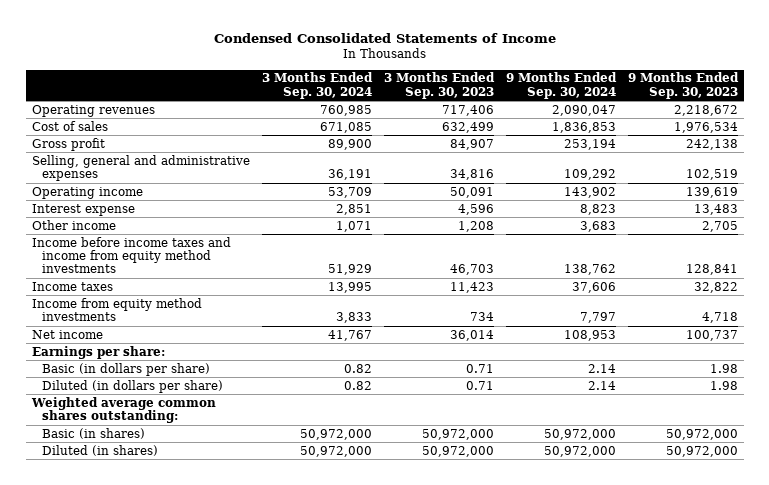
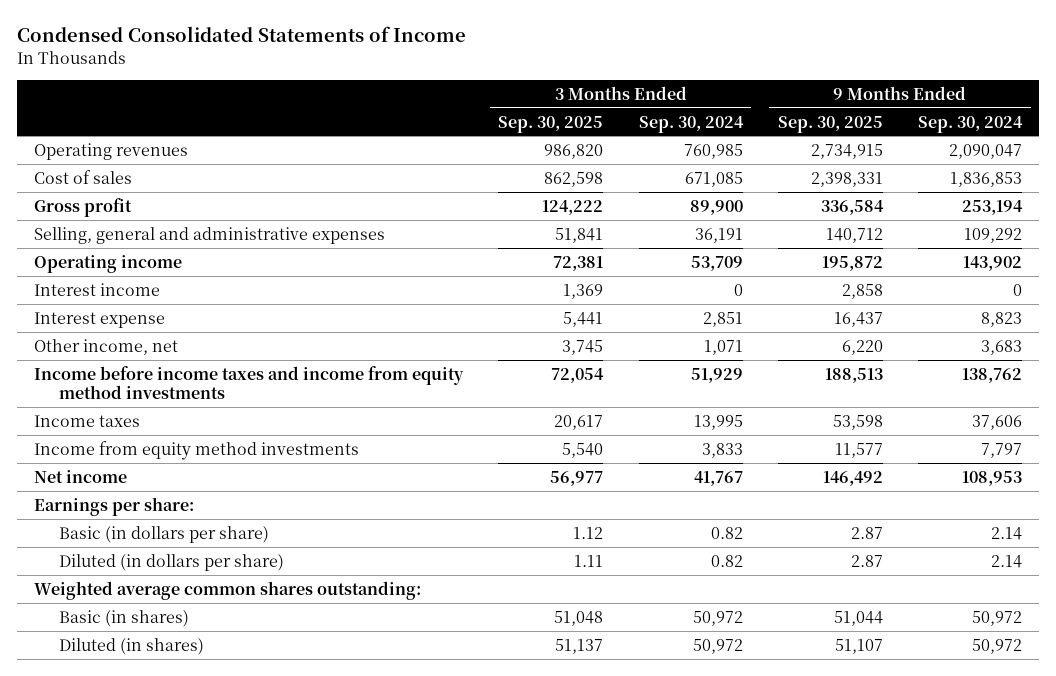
[383,72,495,99] 3 Months Ended Sep. 30, 2023 -> none
[627,72,739,99] 9 Months Ended Sep. 30, 2023 -> none
none -> [498,115,604,133] Sep. 30, 2025
none -> [777,115,883,133] Sep. 30, 2025
none -> [34,282,161,296] Interest income
[31,219,116,230] Other income -> [34,338,179,355] Other income, net
[299,428,372,440] 50,972,000 -> [692,610,743,626] 50,972
[543,428,616,440] 50,972,000 -> [971,610,1022,626] 50,972
[299,445,372,457] 50,972,000 -> [692,638,743,654] 50,972
[543,445,616,457] 50,972,000 -> [971,638,1022,654] 50,972

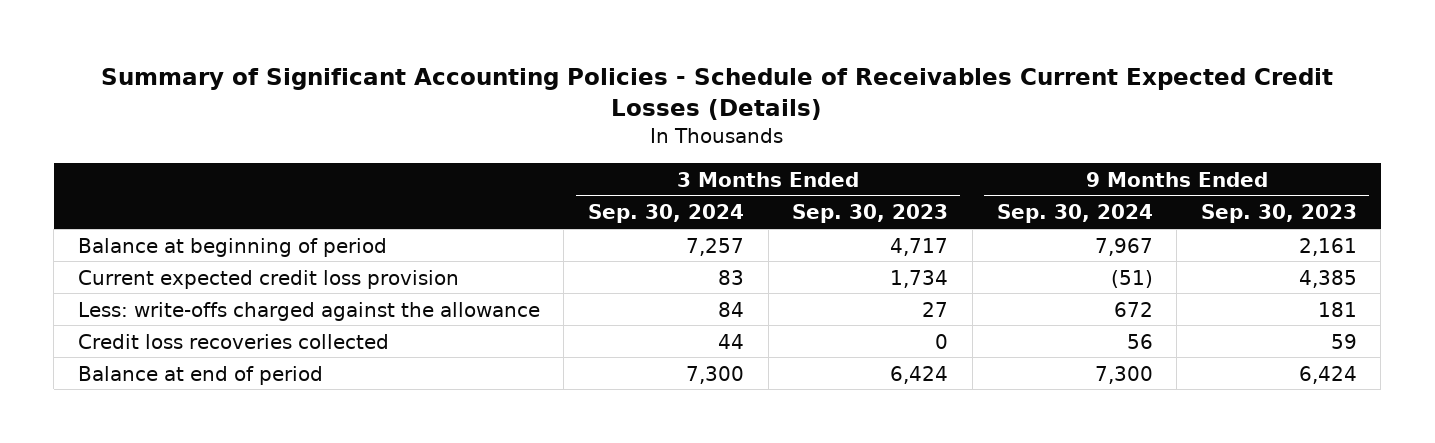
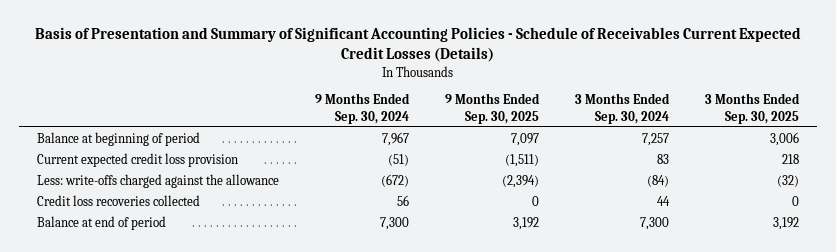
[101,67,1334,121] Summary of Significant Accounting Policies - Schedule of Receivables Current Expected Credit Losses (Details) -> [34,27,801,63] Basis of Presentation and Summary of Significant Accounting Policies - Schedule of Receivables Current Expected Credit Losses (Details)
[792,204,949,224] Sep. 30, 2023 -> none
[1200,204,1357,224] Sep. 30, 2023 -> none
none -> [444,93,540,124] 9 Months Ended Sep. 30, 2025
none -> [704,93,800,124] 3 Months Ended Sep. 30, 2025
[718,301,745,317] 84 -> [646,174,669,187] (84)
[1113,301,1153,317] 672 -> [381,173,410,187] (672)

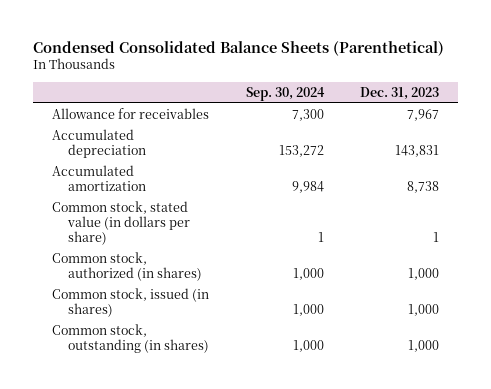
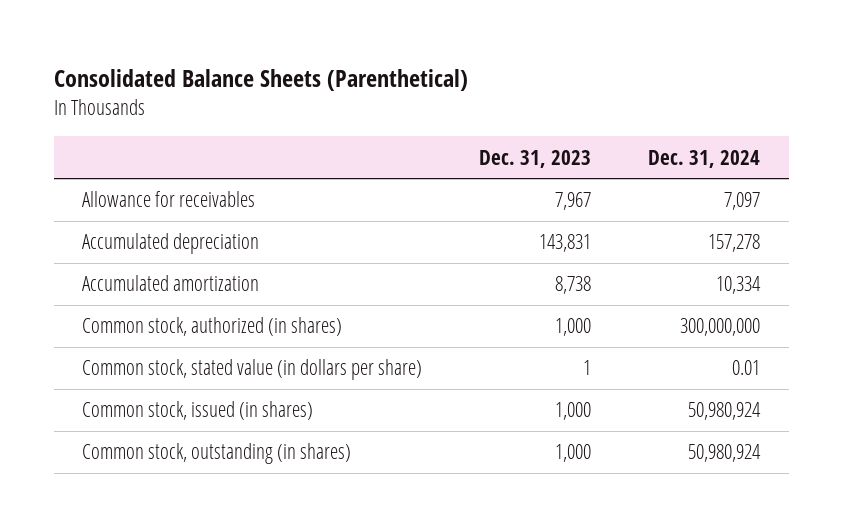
[33,40,445,56] Condensed Consolidated Balance Sheets (Parenthetical) -> [53,68,468,91] Consolidated Balance Sheets (Parenthetical)
[245,86,325,101] Sep. 30, 2024 -> none
none -> [648,149,761,168] Dec. 31, 2024
[51,200,190,245] Common stock, stated value (in dollars per share) -> [82,359,423,381] Common stock, stated value (in dollars per share)

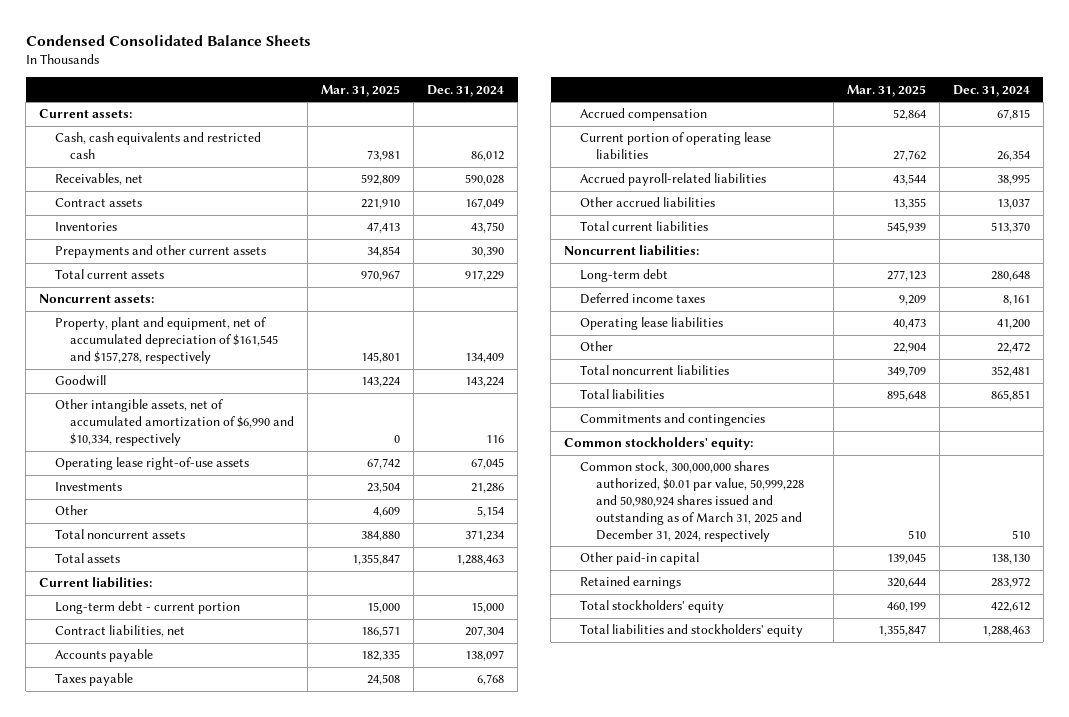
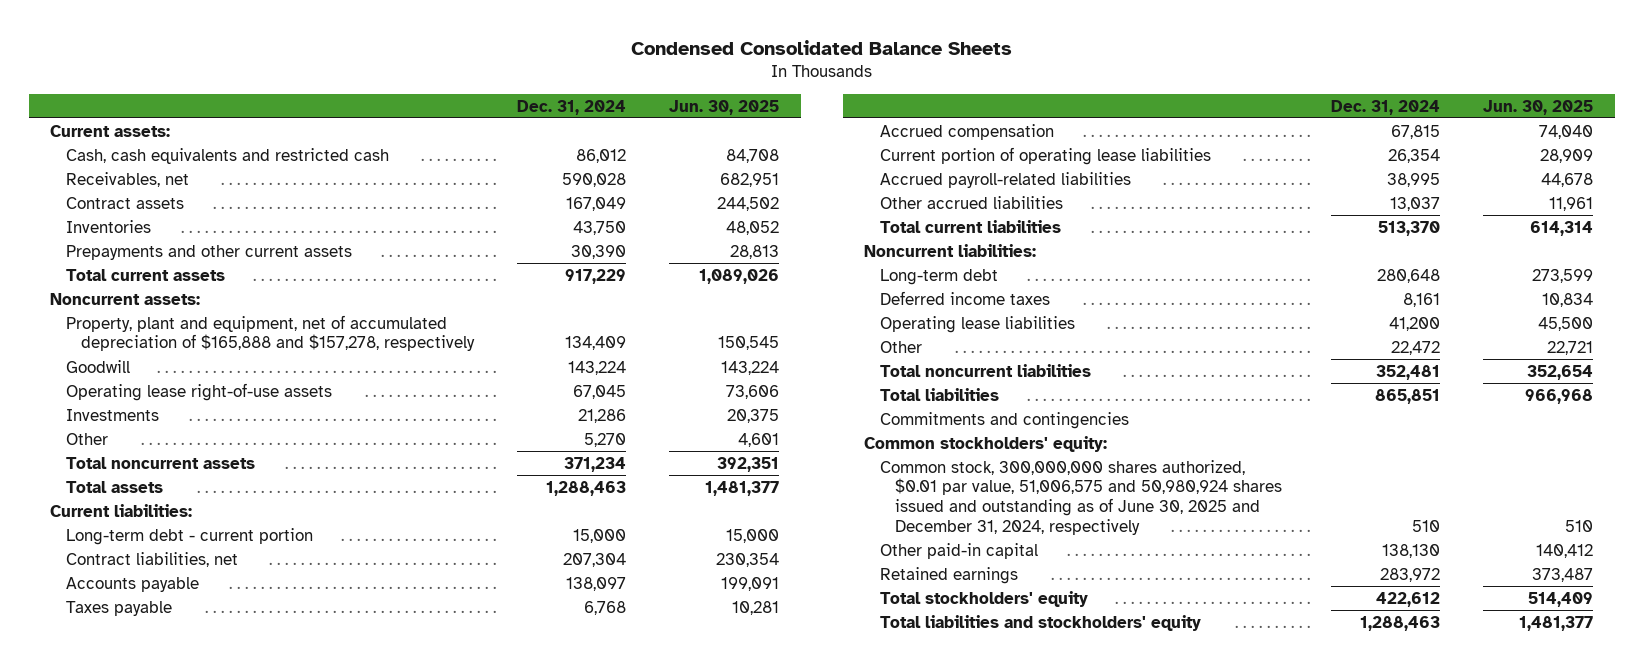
[321,84,401,97] Mar. 31, 2025 -> none
none -> [669,99,780,115] Jun. 30, 2025
[54,317,279,365] Property, plant and equipment, net of accumulated depreciation of $161,545 and $157,278, respectively -> [65,314,476,352] Property, plant and equipment, net of accumulated depreciation of $165,888 and $157,278, respectively
[54,399,295,447] Other intangible assets, net of accumulated amortization of $6,990 and $10,334, respectively -> none
[477,506,505,518] 5,154 -> [584,432,627,447] 5,270
[580,461,804,542] Common stock, 300,000,000 shares authorized, $0.01 par value, 50,999,228 and 50,980,924 shares issued and outstanding as of March 31, 2025 and December 31, 2024, respectively -> [879,459,1283,535] Common stock, 300,000,000 shares authorized, $0.01 par value, 51,006,575 and 50,980,924 shares issued and outstanding as of June 30, 2025 and December 31, 2024, respectively

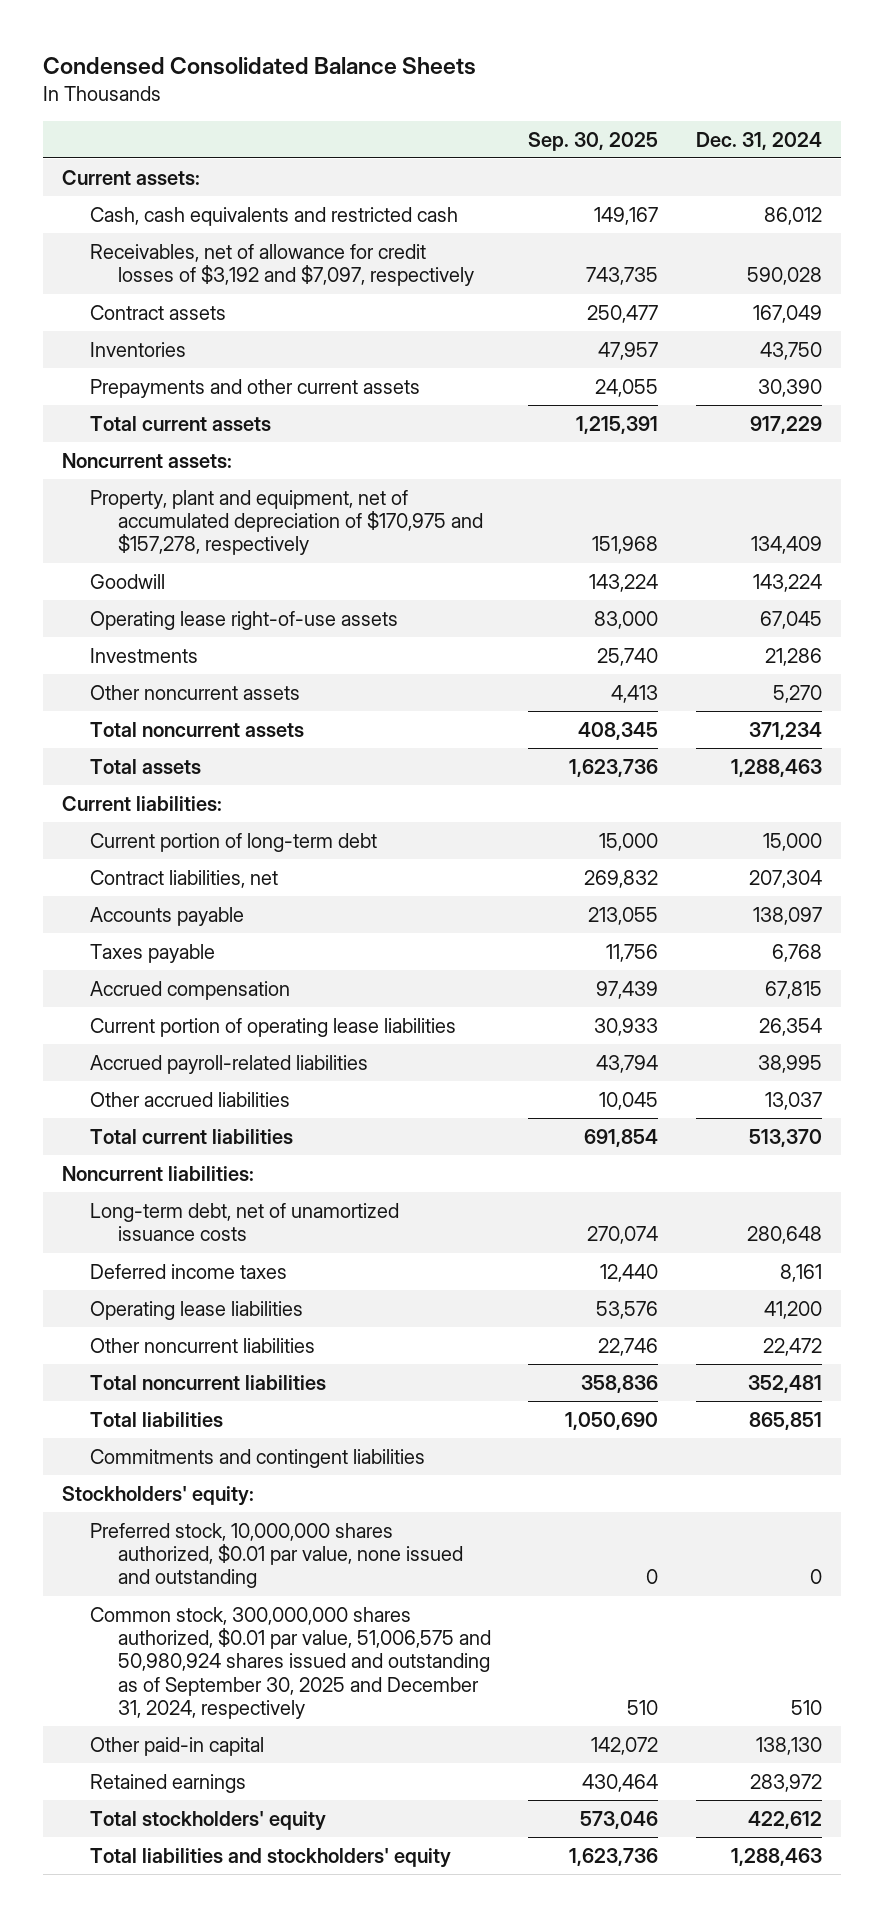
[669,99,780,115] Jun. 30, 2025 -> none
none -> [528,131,659,151] Sep. 30, 2025
[65,171,189,187] Receivables, net -> [89,243,474,287] Receivables, net of allowance for credit losses of $3,192 and $7,097, respectively
[65,314,476,352] Property, plant and equipment, net of accumulated depreciation of $165,888 and $157,278, respectively -> [89,489,483,556] Property, plant and equipment, net of accumulated depreciation of $170,975 and $157,278, respectively
[65,432,108,445] Other -> [89,684,300,700] Other noncurrent assets
[65,527,313,545] Long-term debt - current portion -> [89,832,377,852] Current portion of long-term debt
[879,268,998,285] Long-term debt -> [89,1202,399,1242] Long-term debt, net of unamortized issuance costs
[879,340,922,353] Other -> [89,1337,315,1353] Other noncurrent liabilities
[879,411,1129,429] Commitments and contingencies -> [89,1448,425,1468] Commitments and contingent liabilities
[864,435,1108,452] Common stockholders' equity: -> [61,1485,254,1506] Stockholders' equity:
none -> [89,1522,463,1589] Preferred stock, 10,000,000 shares authorized, $0.01 par value, none issued and outstanding
[879,459,1283,535] Common stock, 300,000,000 shares authorized, $0.01 par value, 51,006,575 and 50,980,924 shares issued and outstanding as of June 30, 2025 and December 31, 2024, respectively -> [89,1606,491,1720] Common stock, 300,000,000 shares authorized, $0.01 par value, 51,006,575 and 50,980,924 shares issued and outstanding as of September 30, 2025 and December 31, 2024, respectively

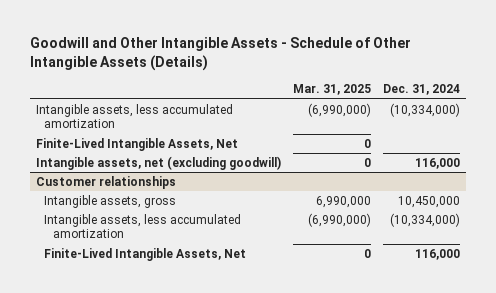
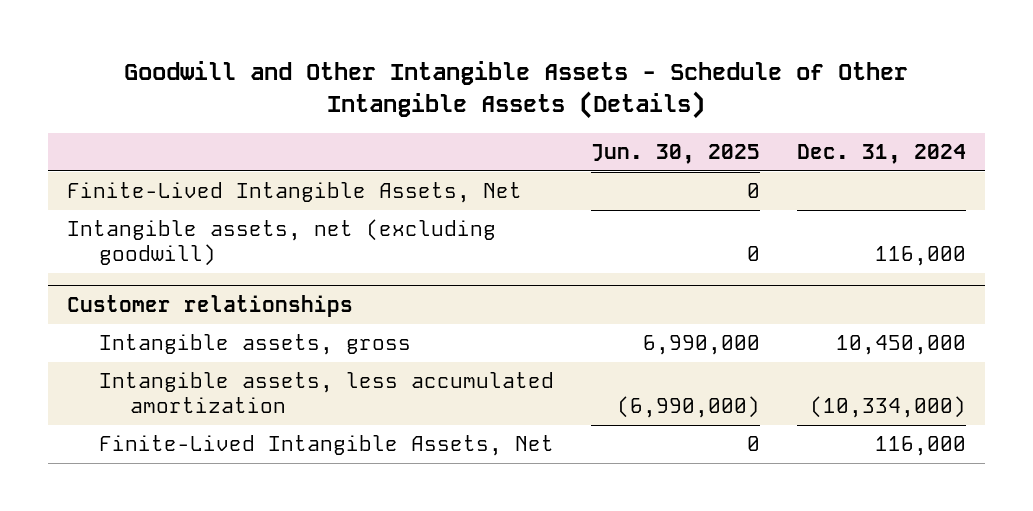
[293,84,372,96] Mar. 31, 2025 -> none
none -> [590,143,760,164] Jun. 30, 2025
[35,103,233,129] Intangible assets, less accumulated amortization -> none

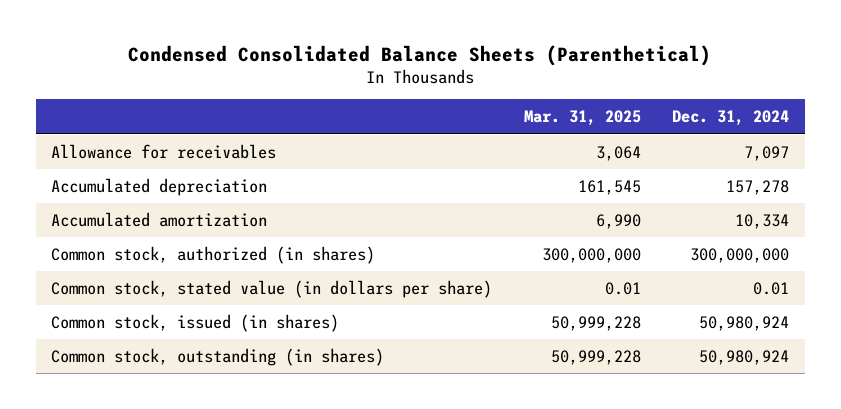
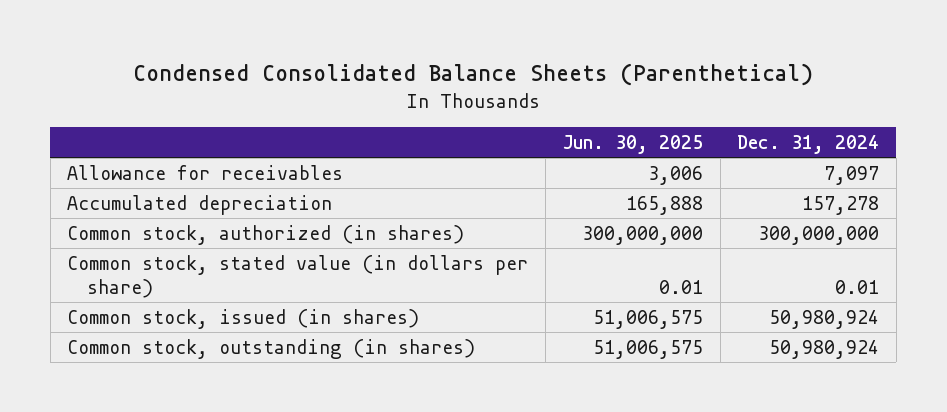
[523,110,641,127] Mar. 31, 2025 -> none
none -> [562,135,703,155] Jun. 30, 2025
[51,211,268,227] Accumulated amortization -> none

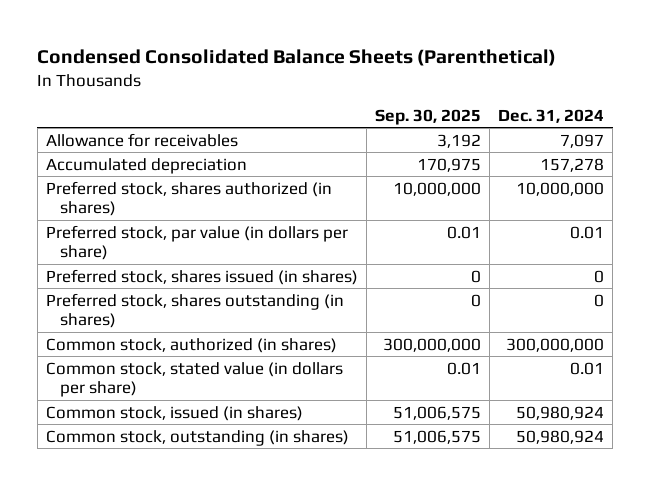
[562,135,703,155] Jun. 30, 2025 -> none
none -> [374,108,481,125] Sep. 30, 2025
none -> [45,180,332,217] Preferred stock, shares authorized (in shares)
none -> [45,224,348,261] Preferred stock, par value (in dollars per share)
none -> [45,268,358,285] Preferred stock, shares issued (in shares)
none -> [45,292,344,329] Preferred stock, shares outstanding (in shares)

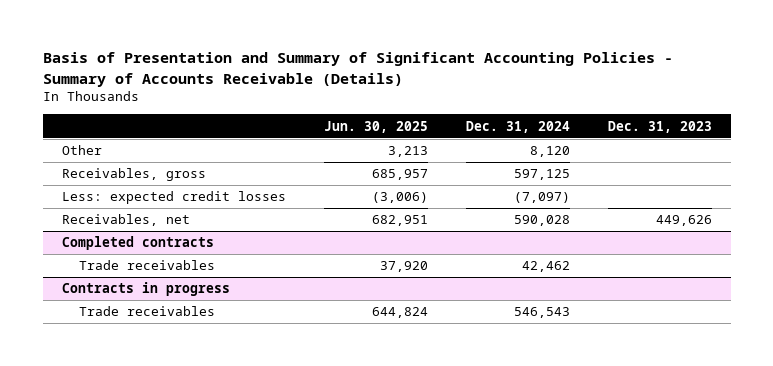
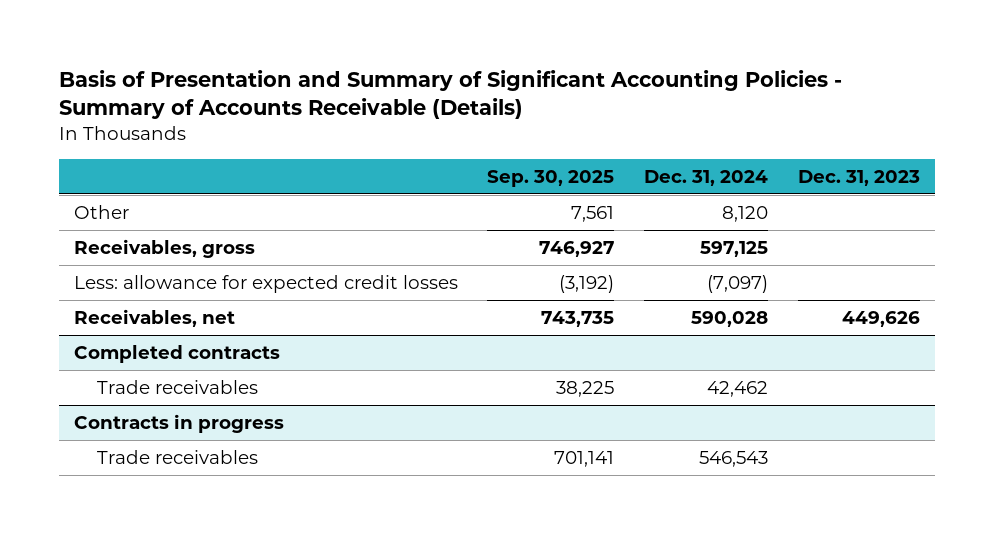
[323,120,428,133] Jun. 30, 2025 -> none
none -> [487,169,615,187] Sep. 30, 2025
[61,191,286,205] Less: expected credit losses -> [73,275,458,294] Less: allowance for expected credit losses

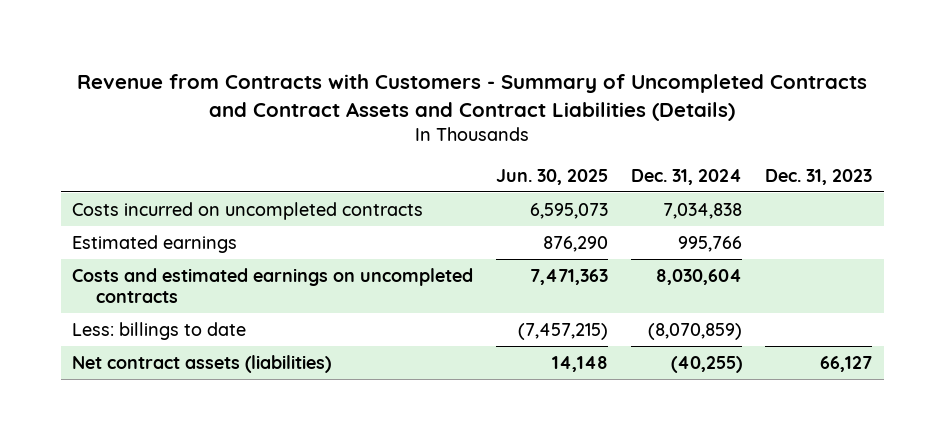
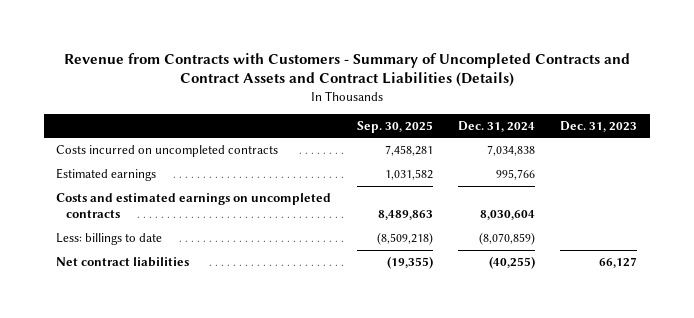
[496,168,609,185] Jun. 30, 2025 -> none
none -> [356,120,433,133] Sep. 30, 2025
[72,354,332,373] Net contract assets (liabilities) -> [56,256,190,267] Net contract liabilities

